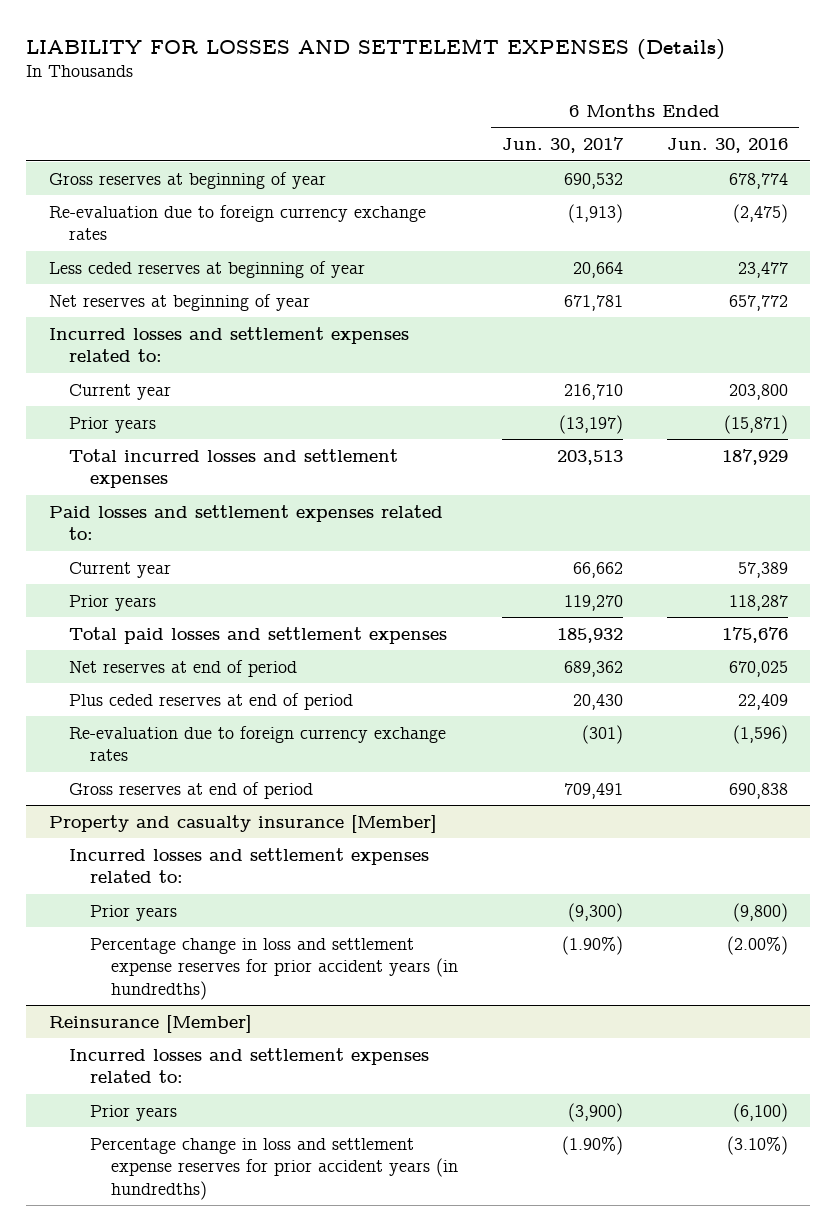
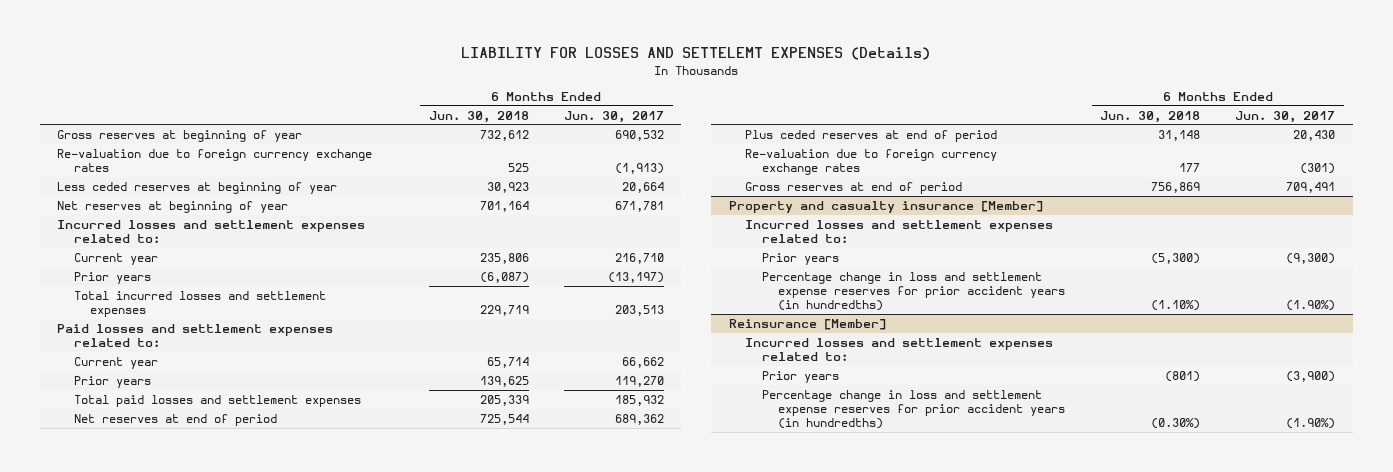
[667,138,789,154] Jun. 30, 2016 -> none
none -> [428,110,529,123] Jun. 30, 2018
[48,204,426,241] Re-evaluation due to foreign currency exchange rates -> [57,149,373,173] Re-valuation due to foreign currency exchange rates
[69,725,447,762] Re-evaluation due to foreign currency exchange rates -> [745,149,998,176] Re-valuation due to foreign currency exchange rates

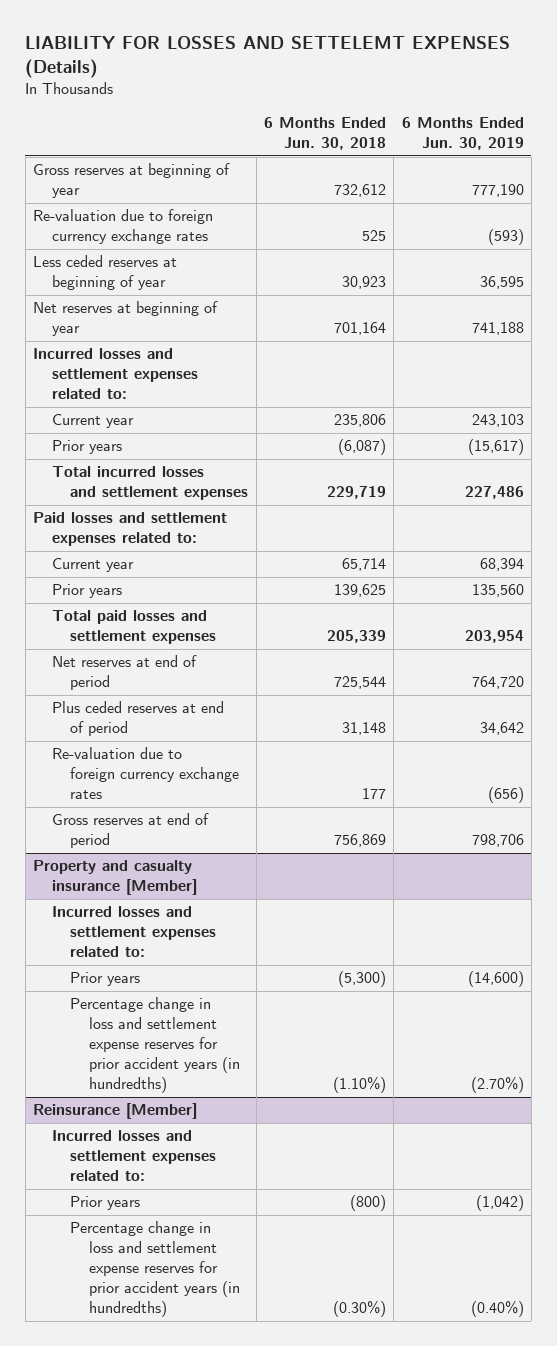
[563,110,664,123] Jun. 30, 2017 -> none
none -> [401,116,524,150] 6 Months Ended Jun. 30, 2019
[1165,371,1201,383] (801) -> [349,1195,386,1212] (800)

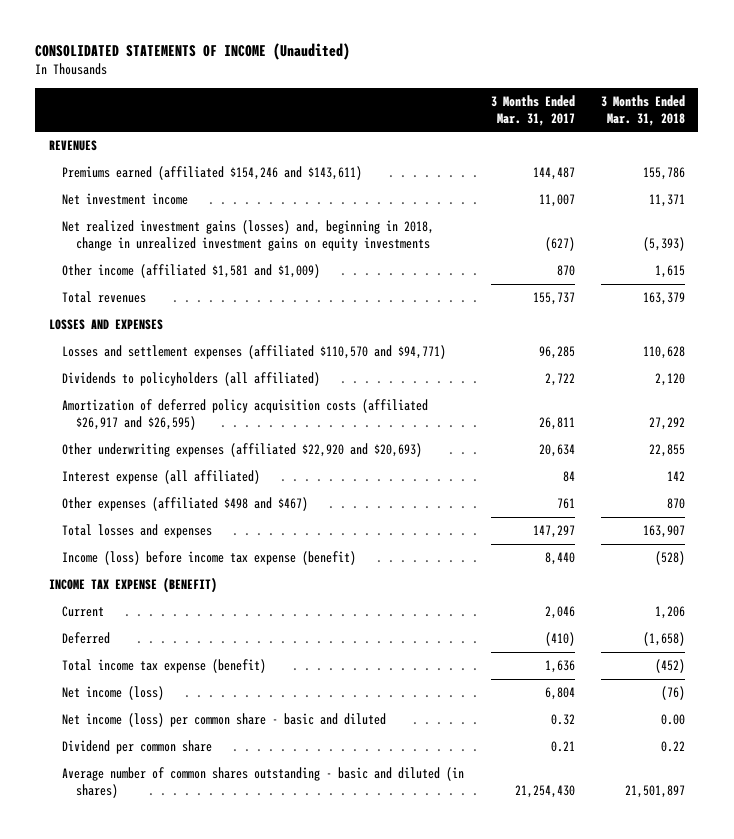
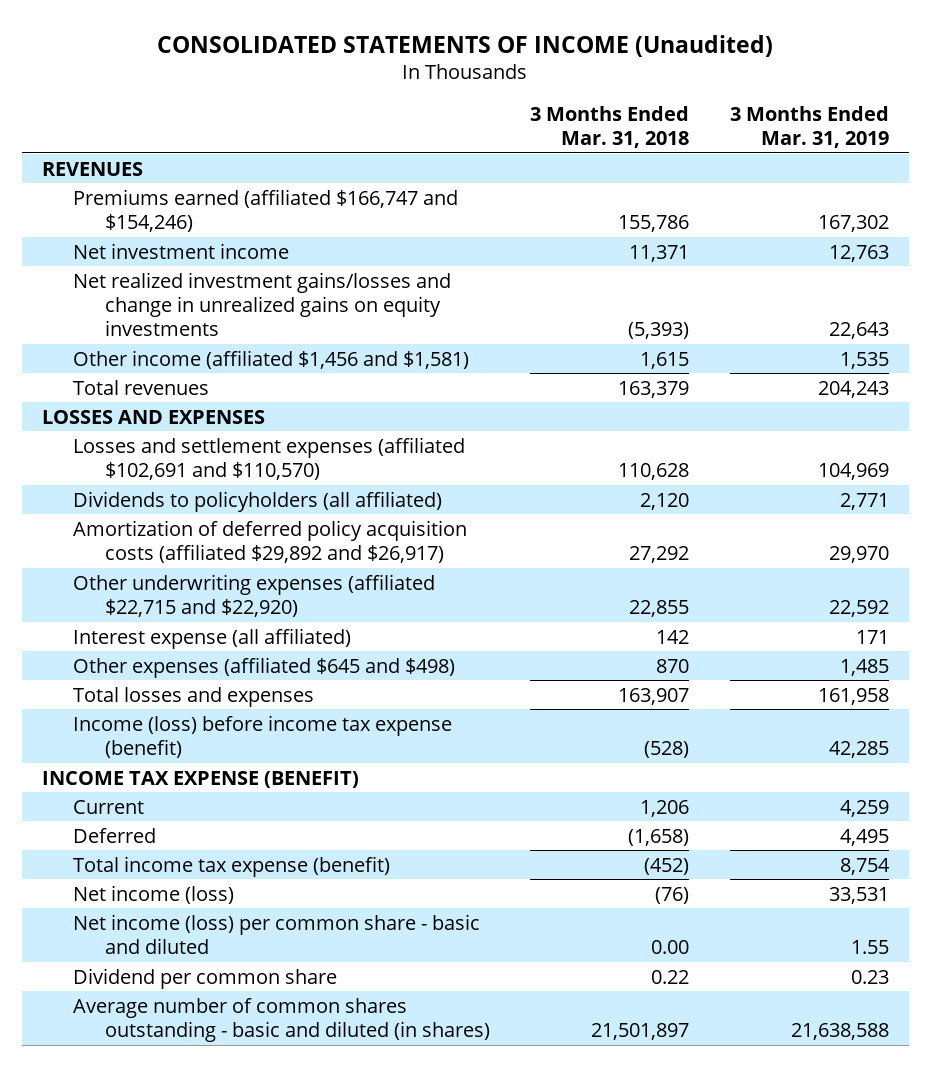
[490,94,575,126] 3 Months Ended Mar. 31, 2017 -> none
none -> [729,105,889,148] 3 Months Ended Mar. 31, 2019
[62,166,363,181] Premiums earned (affiliated $154,246 and $143,611) -> [73,188,459,232] Premiums earned (affiliated $166,747 and $154,246)
[62,220,435,251] Net realized investment gains (losses) and, beginning in 2018, change in unrealized investment gains on equity investments -> [73,271,452,337] Net realized investment gains/losses and change in unrealized gains on equity investments
[62,264,321,279] Other income (affiliated $1,581 and $1,009) -> [73,349,470,369] Other income (affiliated $1,456 and $1,581)
[62,345,447,360] Losses and settlement expenses (affiliated $110,570 and $94,771) -> [73,436,466,480] Losses and settlement expenses (affiliated $102,691 and $110,570)
[62,399,429,430] Amortization of deferred policy acquisition costs (affiliated $26,917 and $26,595) -> [73,519,468,563] Amortization of deferred policy acquisition costs (affiliated $29,892 and $26,917)
[62,443,423,458] Other underwriting expenses (affiliated $22,920 and $20,693) -> [73,573,436,617] Other underwriting expenses (affiliated $22,715 and $22,920)
[62,497,309,512] Other expenses (affiliated $498 and $467) -> [73,656,456,678] Other expenses (affiliated $645 and $498)

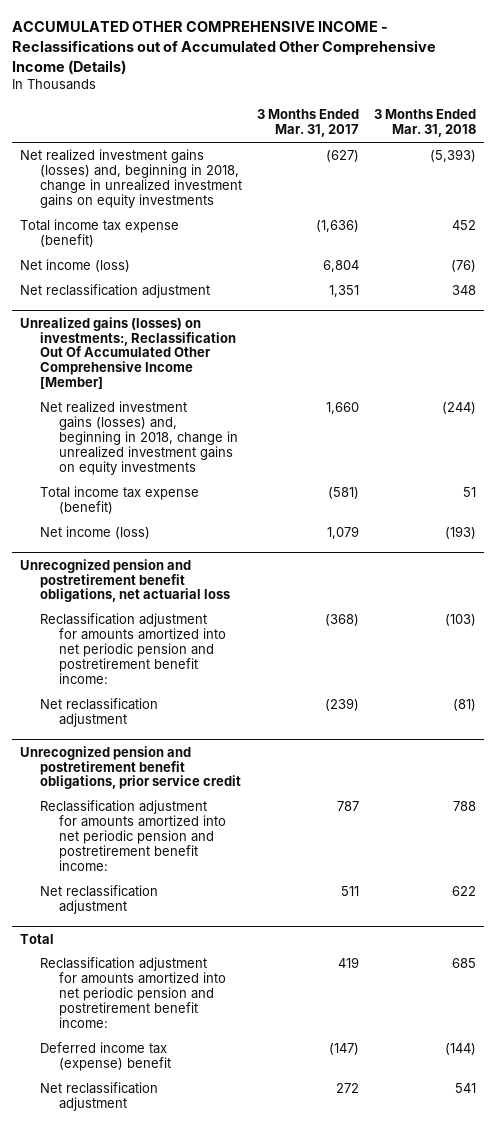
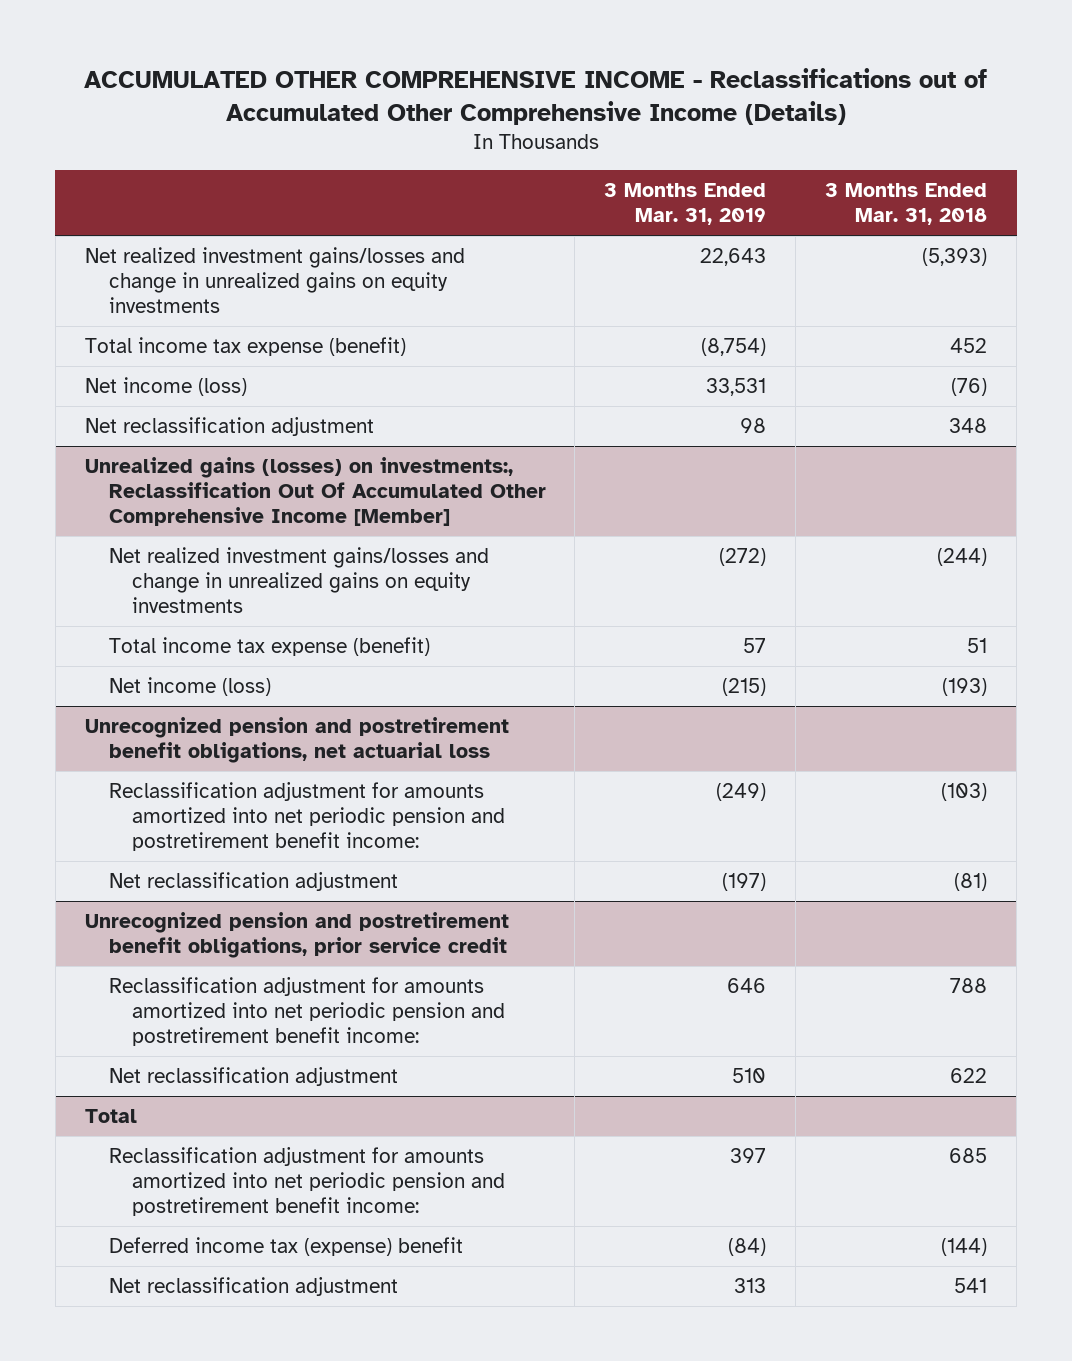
[256,109,359,138] 3 Months Ended Mar. 31, 2017 -> none
none -> [604,183,767,226] 3 Months Ended Mar. 31, 2019
[19,149,242,208] Net realized investment gains (losses) and, beginning in 2018, change in unrealized investment gains on equity investments -> [84,247,465,314] Net realized investment gains/losses and change in unrealized gains on equity investments
[39,401,239,475] Net realized investment gains (losses) and, beginning in 2018, change in unrealized investment gains on equity investments -> [108,547,489,614] Net realized investment gains/losses and change in unrealized gains on equity investments

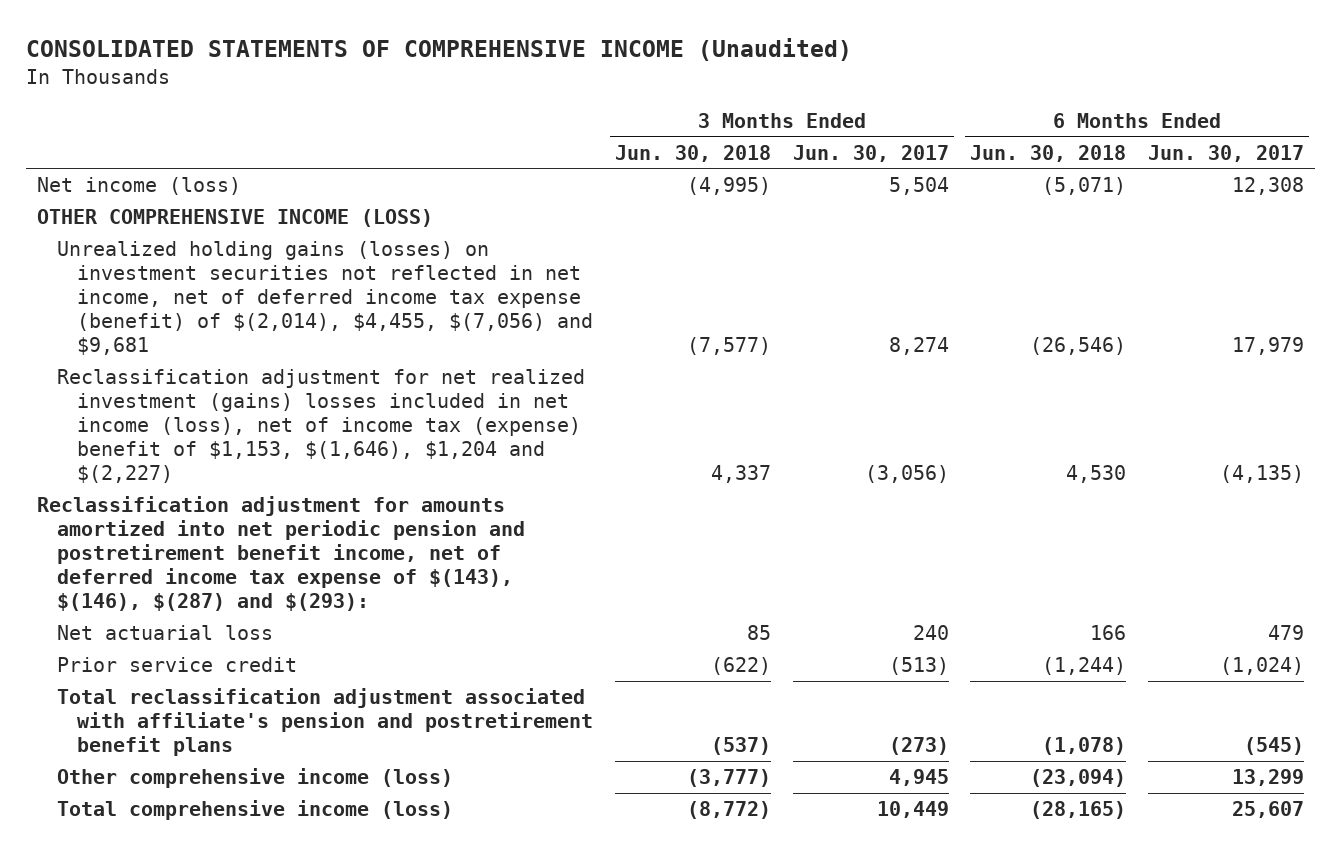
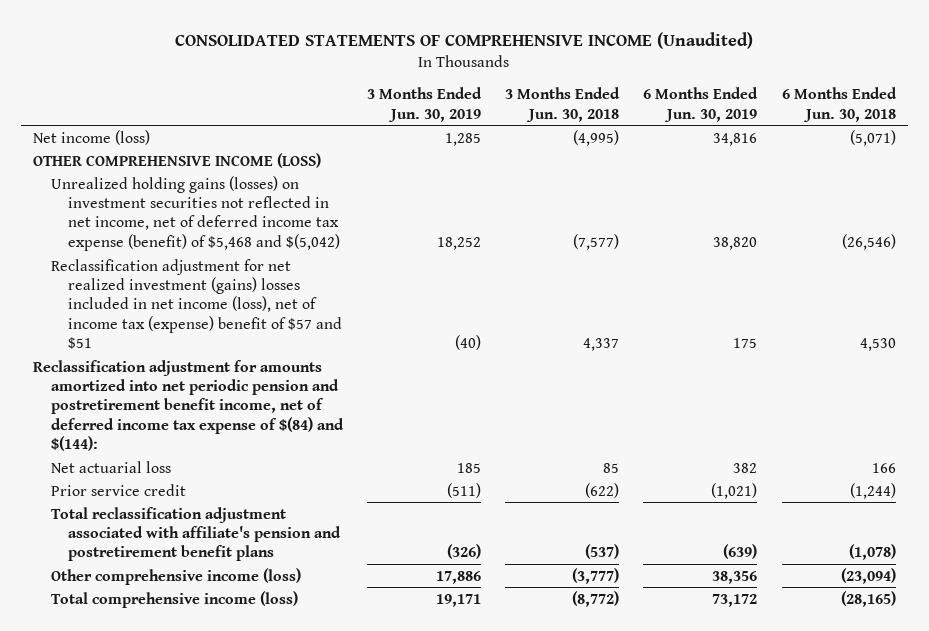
[792,144,949,162] Jun. 30, 2017 -> none
[1147,144,1304,162] Jun. 30, 2017 -> none
none -> [366,87,482,122] 3 Months Ended Jun. 30, 2019
none -> [643,87,759,122] 6 Months Ended Jun. 30, 2019
[57,241,594,356] Unrealized holding gains (losses) on investment securities not reflected in net income, net of deferred income tax expense (benefit) of $(2,014), $4,455, $(7,056) and $9,681 -> [50,175,340,251] Unrealized holding gains (losses) on investment securities not reflected in net income, net of deferred income tax expense (benefit) of $5,468 and $(5,042)
[57,369,586,484] Reclassification adjustment for net realized investment (gains) losses included in net income (loss), net of income tax (expense) benefit of $1,153, $(1,646), $1,204 and $(2,227) -> [50,258,342,350] Reclassification adjustment for net realized investment (gains) losses included in net income (loss), net of income tax (expense) benefit of $57 and $51
[36,496,526,612] Reclassification adjustment for amounts amortized into net periodic pension and postretirement benefit income, net of deferred income tax expense of $(143), $(146), $(287) and $(293): -> [33,359,344,452] Reclassification adjustment for amounts amortized into net periodic pension and postretirement benefit income, net of deferred income tax expense of $(84) and $(144):

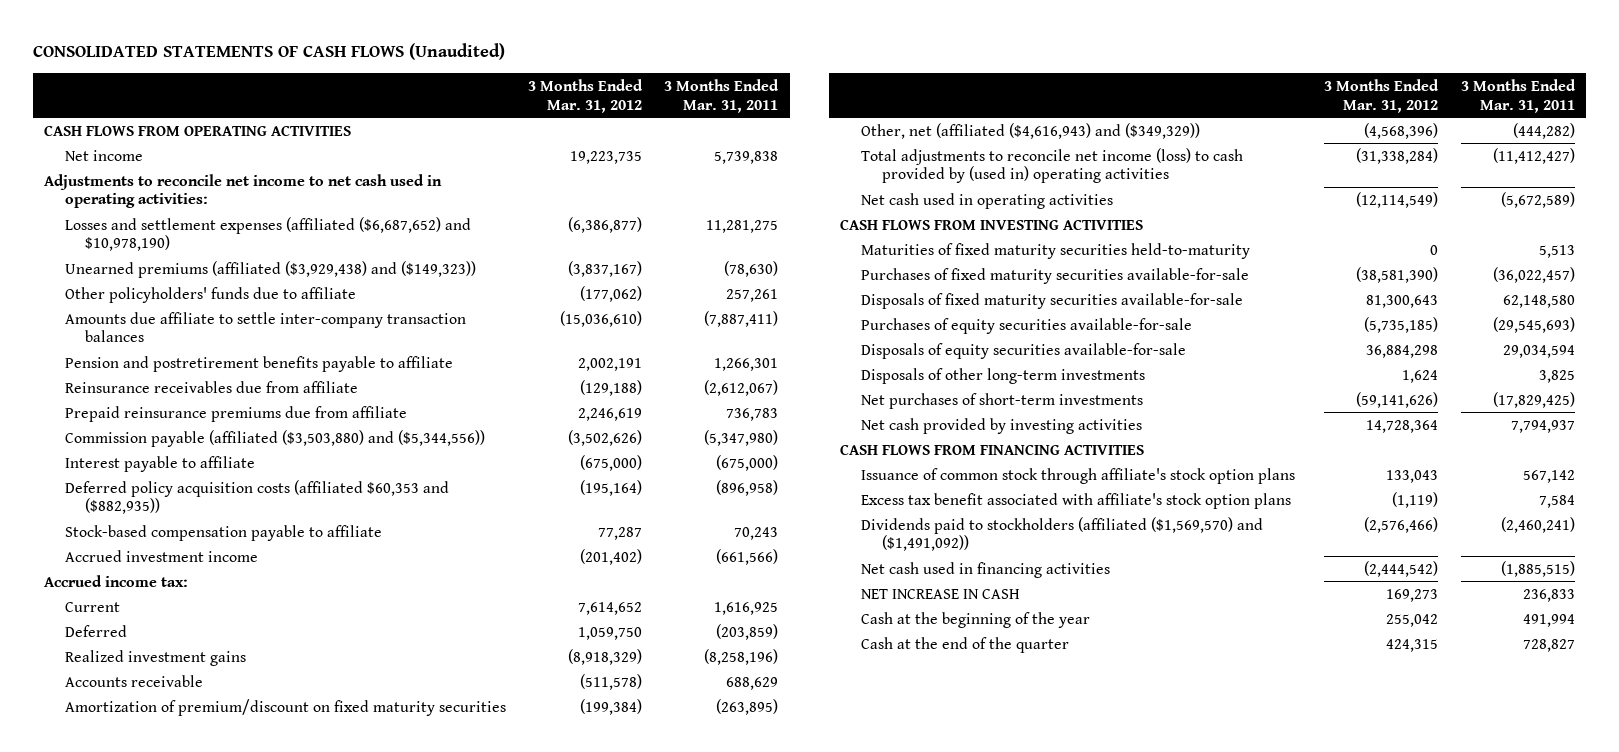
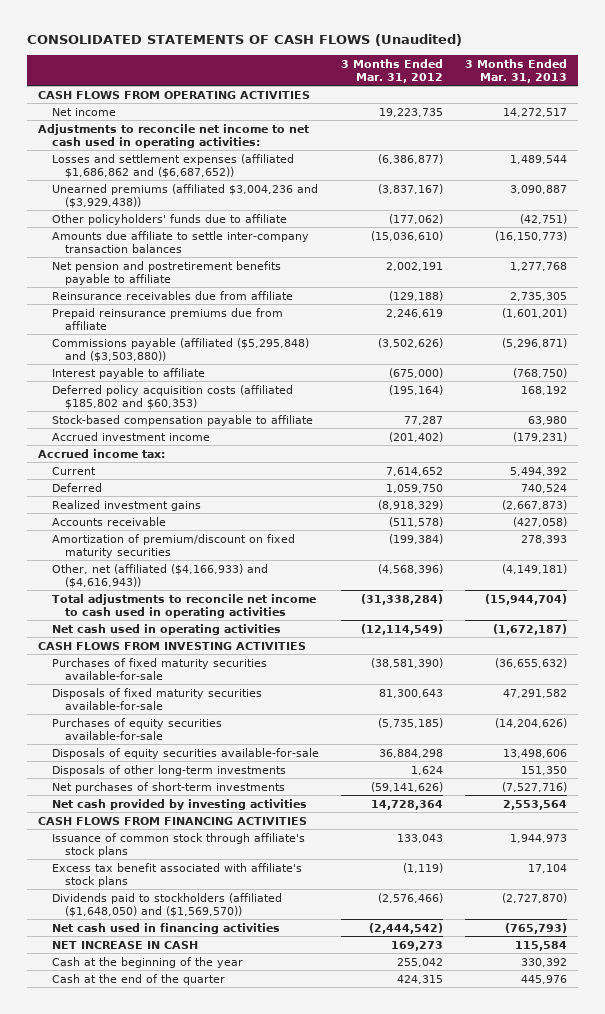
[664,78,780,113] 3 Months Ended Mar. 31, 2011 -> none
none -> [465,58,568,83] 3 Months Ended Mar. 31, 2013
[64,216,471,252] Losses and settlement expenses (affiliated ($6,687,652) and $10,978,190) -> [51,153,294,178] Losses and settlement expenses (affiliated $1,686,862 and ($6,687,652))
[64,260,476,278] Unearned premiums (affiliated ($3,929,438) and ($149,323)) -> [51,183,318,208] Unearned premiums (affiliated $3,004,236 and ($3,929,438))
[64,355,453,372] Pension and postretirement benefits payable to affiliate -> [51,260,281,285] Net pension and postretirement benefits payable to affiliate
[64,429,485,447] Commission payable (affiliated ($3,503,880) and ($5,344,556)) -> [51,337,309,362] Commissions payable (affiliated ($5,295,848) and ($3,503,880))
[64,479,449,515] Deferred policy acquisition costs (affiliated $60,353 and ($882,935)) -> [51,384,293,409] Deferred policy acquisition costs (affiliated $185,802 and $60,353)
[861,122,1201,139] Other, net (affiliated ($4,616,943) and ($349,329)) -> [51,563,268,588] Other, net (affiliated ($4,166,933) and ($4,616,943))
[861,147,1244,184] Total adjustments to reconcile net income (loss) to cash provided by (used in) operating activities -> [51,593,316,618] Total adjustments to reconcile net income to cash used in operating activities
[861,242,1251,259] Maturities of fixed maturity securities held-to-maturity -> none
[861,467,1296,484] Issuance of common stock through affiliate's stock option plans -> [51,832,305,857] Issuance of common stock through affiliate's stock plans
[861,492,1292,509] Excess tax benefit associated with affiliate's stock option plans -> [51,862,302,887] Excess tax benefit associated with affiliate's stock plans
[861,516,1264,552] Dividends paid to stockholders (affiliated ($1,569,570) and ($1,491,092)) -> [51,892,282,917] Dividends paid to stockholders (affiliated ($1,648,050) and ($1,569,570))

